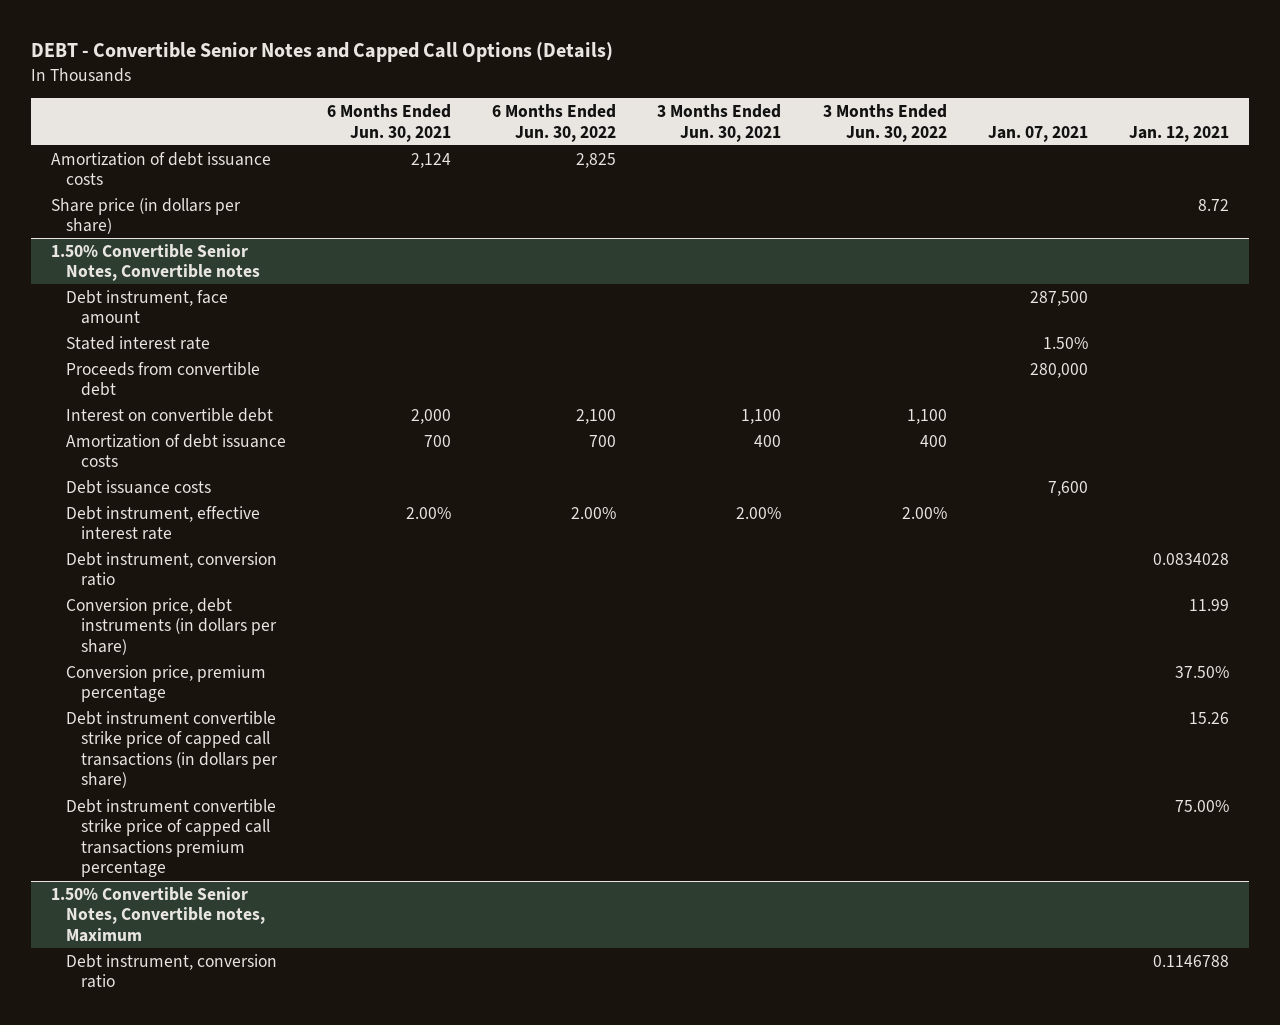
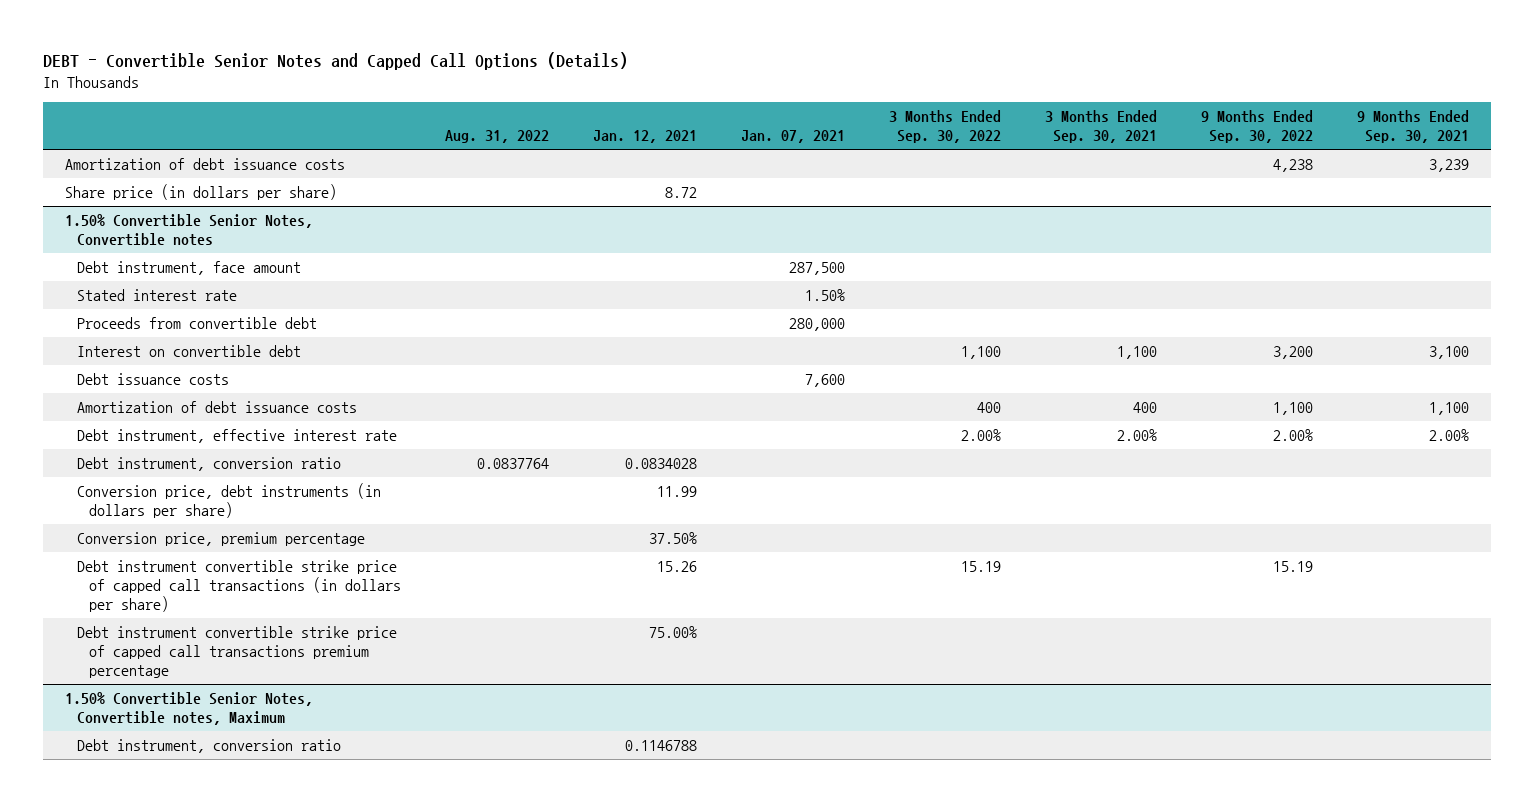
[327,103,452,142] 6 Months Ended Jun. 30, 2021 -> none
[492,103,617,142] 6 Months Ended Jun. 30, 2022 -> none
[657,103,782,142] 3 Months Ended Jun. 30, 2021 -> none
[822,103,947,142] 3 Months Ended Jun. 30, 2022 -> none
none -> [444,130,549,144] Aug. 31, 2022
none -> [888,110,1001,144] 3 Months Ended Sep. 30, 2022
none -> [1044,110,1157,144] 3 Months Ended Sep. 30, 2021
none -> [1200,110,1313,144] 9 Months Ended Sep. 30, 2022
none -> [1356,110,1469,144] 9 Months Ended Sep. 30, 2021
[66,433,287,468] Amortization of debt issuance costs -> [76,400,357,413] Amortization of debt issuance costs

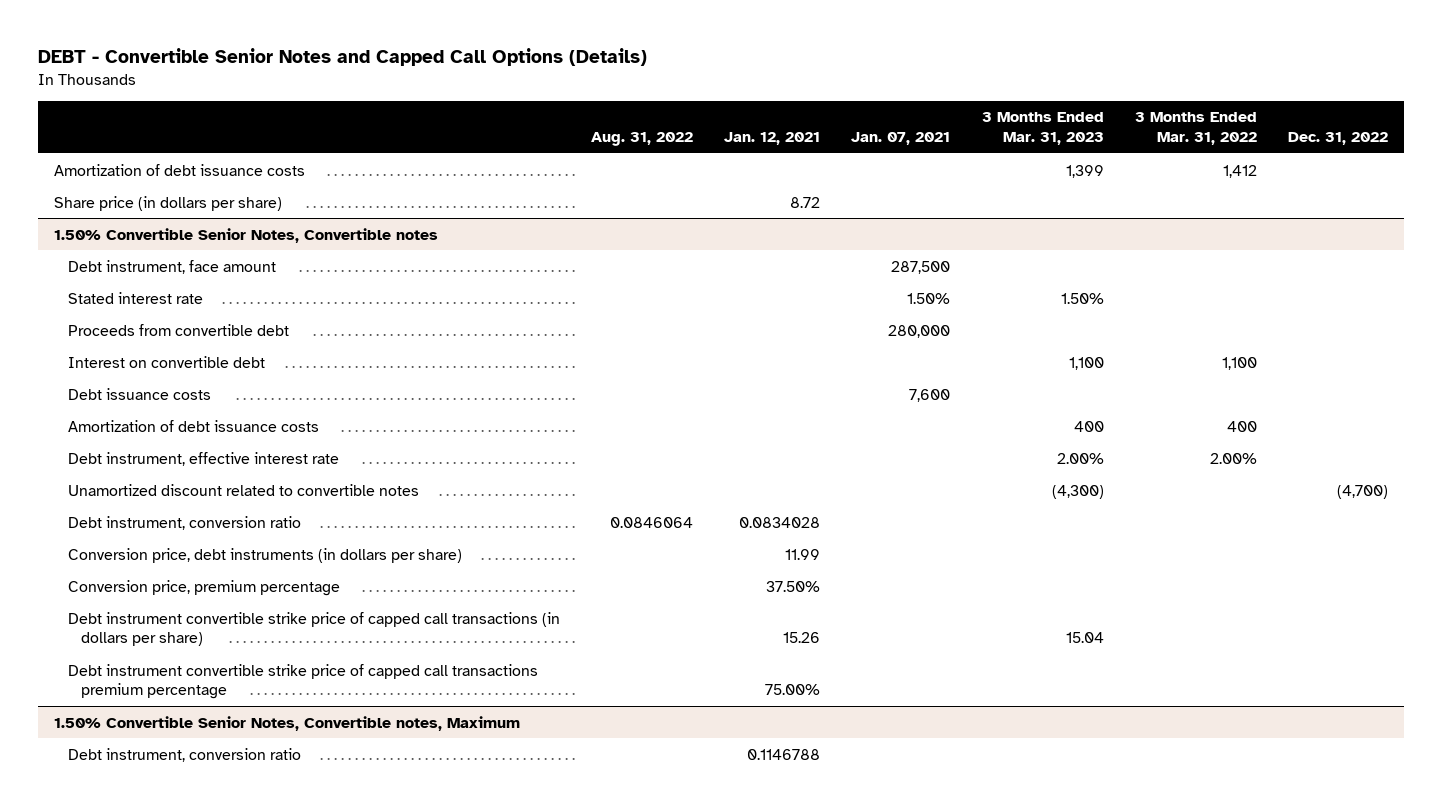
[888,110,1001,144] 3 Months Ended Sep. 30, 2022 -> none
[1044,110,1157,144] 3 Months Ended Sep. 30, 2021 -> none
[1200,110,1313,144] 9 Months Ended Sep. 30, 2022 -> none
[1356,110,1469,144] 9 Months Ended Sep. 30, 2021 -> none
none -> [981,112,1104,146] 3 Months Ended Mar. 31, 2023
none -> [1134,112,1257,146] 3 Months Ended Mar. 31, 2022
none -> [1288,132,1389,146] Dec. 31, 2022
none -> [67,483,419,496] Unamortized discount related to convertible notes
[476,457,549,469] 0.0837764 -> [609,516,693,528] 0.0846064

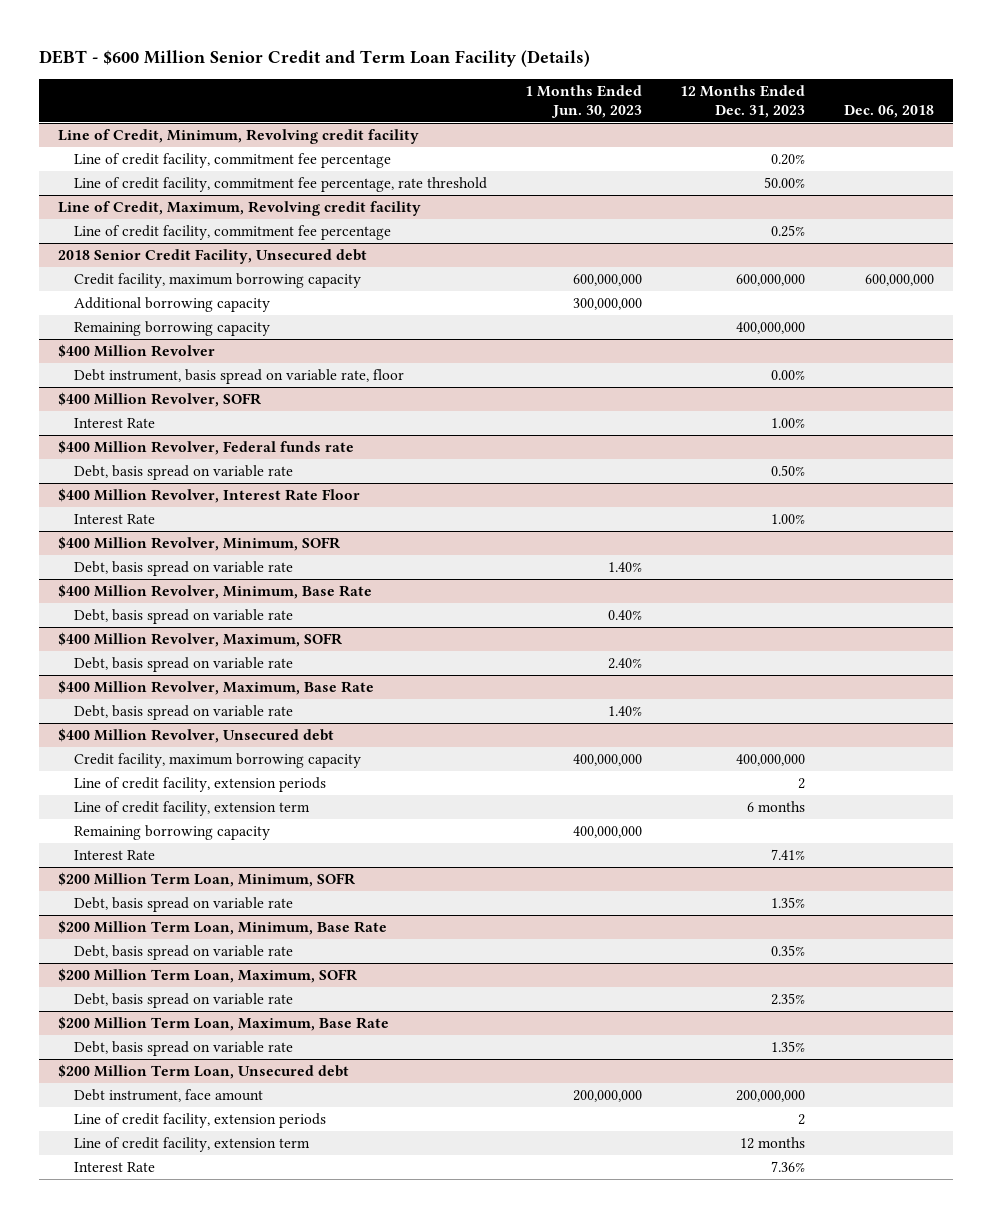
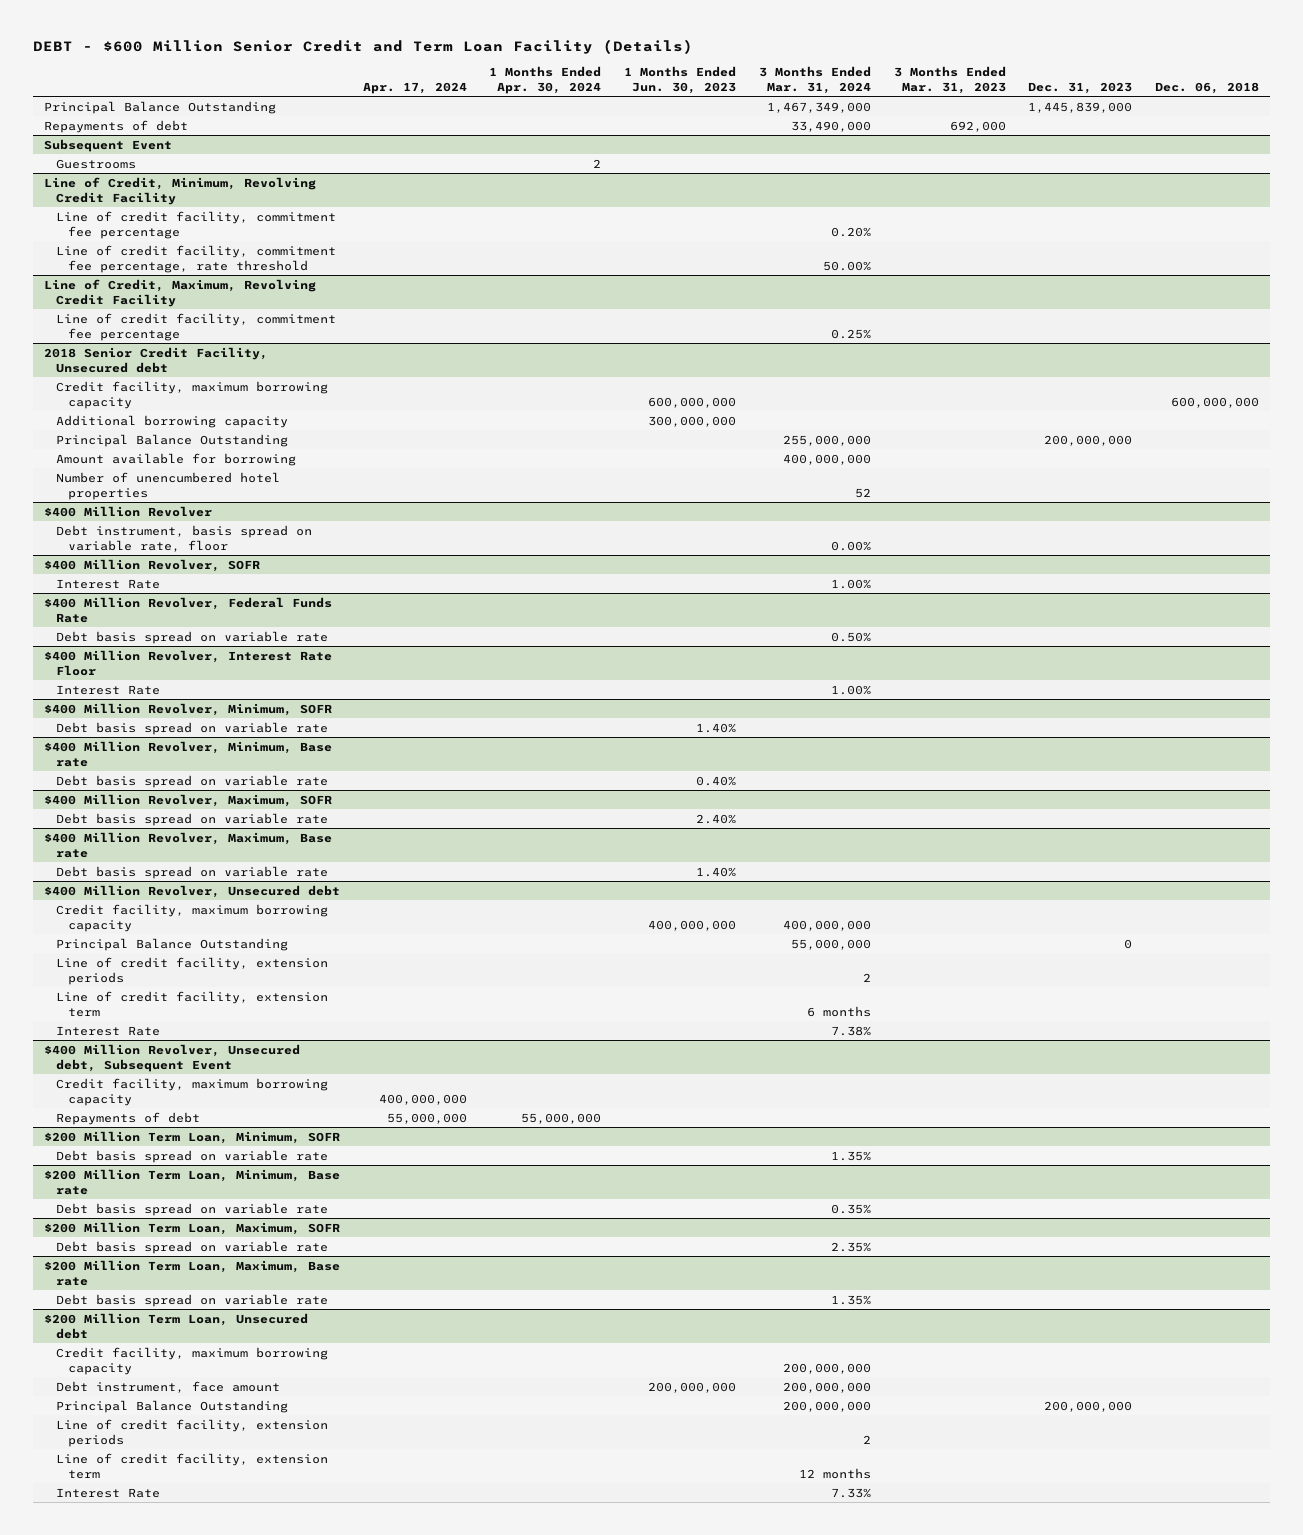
[680,84,806,118] 12 Months Ended Dec. 31, 2023 -> none
none -> [362,81,467,94] Apr. 17, 2024
none -> [489,65,602,94] 1 Months Ended Apr. 30, 2024
none -> [758,65,871,94] 3 Months Ended Mar. 31, 2024
none -> [893,65,1006,94] 3 Months Ended Mar. 31, 2023
none -> [1028,81,1133,94] Dec. 31, 2023
none -> [44,100,277,114] Principal Balance Outstanding
none -> [44,119,189,133] Repayments of debt
none -> [44,138,173,152] Subsequent Event
none -> [55,158,136,169] Guestrooms
[58,128,420,144] Line of Credit, Minimum, Revolving credit facility -> [44,176,317,205] Line of Credit, Minimum, Revolving Credit Facility
[58,200,422,216] Line of Credit, Maximum, Revolving credit facility -> [44,278,317,307] Line of Credit, Maximum, Revolving Credit Facility
none -> [55,433,288,447] Principal Balance Outstanding
[73,320,270,336] Remaining borrowing capacity -> [55,452,296,466] Amount available for borrowing
none -> [55,471,280,500] Number of unencumbered hotel properties
[58,439,355,455] $400 Million Revolver, Federal funds rate -> [44,596,333,623] $400 Million Revolver, Federal Funds Rate
[73,464,293,480] Debt, basis spread on variable rate -> [55,630,328,644] Debt basis spread on variable rate
[73,560,293,576] Debt, basis spread on variable rate -> [55,721,328,735] Debt basis spread on variable rate
[58,583,373,599] $400 Million Revolver, Minimum, Base Rate -> [44,740,333,767] $400 Million Revolver, Minimum, Base rate
[73,608,293,624] Debt, basis spread on variable rate -> [55,774,328,788] Debt basis spread on variable rate
[73,656,293,672] Debt, basis spread on variable rate -> [55,812,328,826] Debt basis spread on variable rate
[58,679,375,695] $400 Million Revolver, Maximum, Base Rate -> [44,831,333,858] $400 Million Revolver, Maximum, Base rate
[73,704,293,720] Debt, basis spread on variable rate -> [55,865,328,879] Debt basis spread on variable rate
none -> [55,937,288,951] Principal Balance Outstanding
[73,824,270,840] Remaining borrowing capacity -> none
none -> [44,1043,301,1072] $400 Million Revolver, Unsecured debt, Subsequent Event
none -> [55,1077,328,1106] Credit facility, maximum borrowing capacity
none -> [55,1111,200,1125] Repayments of debt
[73,896,293,912] Debt, basis spread on variable rate -> [55,1149,328,1163] Debt basis spread on variable rate
[58,919,388,935] $200 Million Term Loan, Minimum, Base Rate -> [44,1168,341,1195] $200 Million Term Loan, Minimum, Base rate
[73,944,293,960] Debt, basis spread on variable rate -> [55,1202,328,1216] Debt basis spread on variable rate
[73,992,293,1008] Debt, basis spread on variable rate -> [55,1240,328,1254] Debt basis spread on variable rate
[58,1015,390,1031] $200 Million Term Loan, Maximum, Base Rate -> [44,1259,341,1286] $200 Million Term Loan, Maximum, Base rate
[73,1040,293,1056] Debt, basis spread on variable rate -> [55,1293,328,1307] Debt basis spread on variable rate
none -> [55,1346,328,1375] Credit facility, maximum borrowing capacity
none -> [55,1399,288,1413] Principal Balance Outstanding

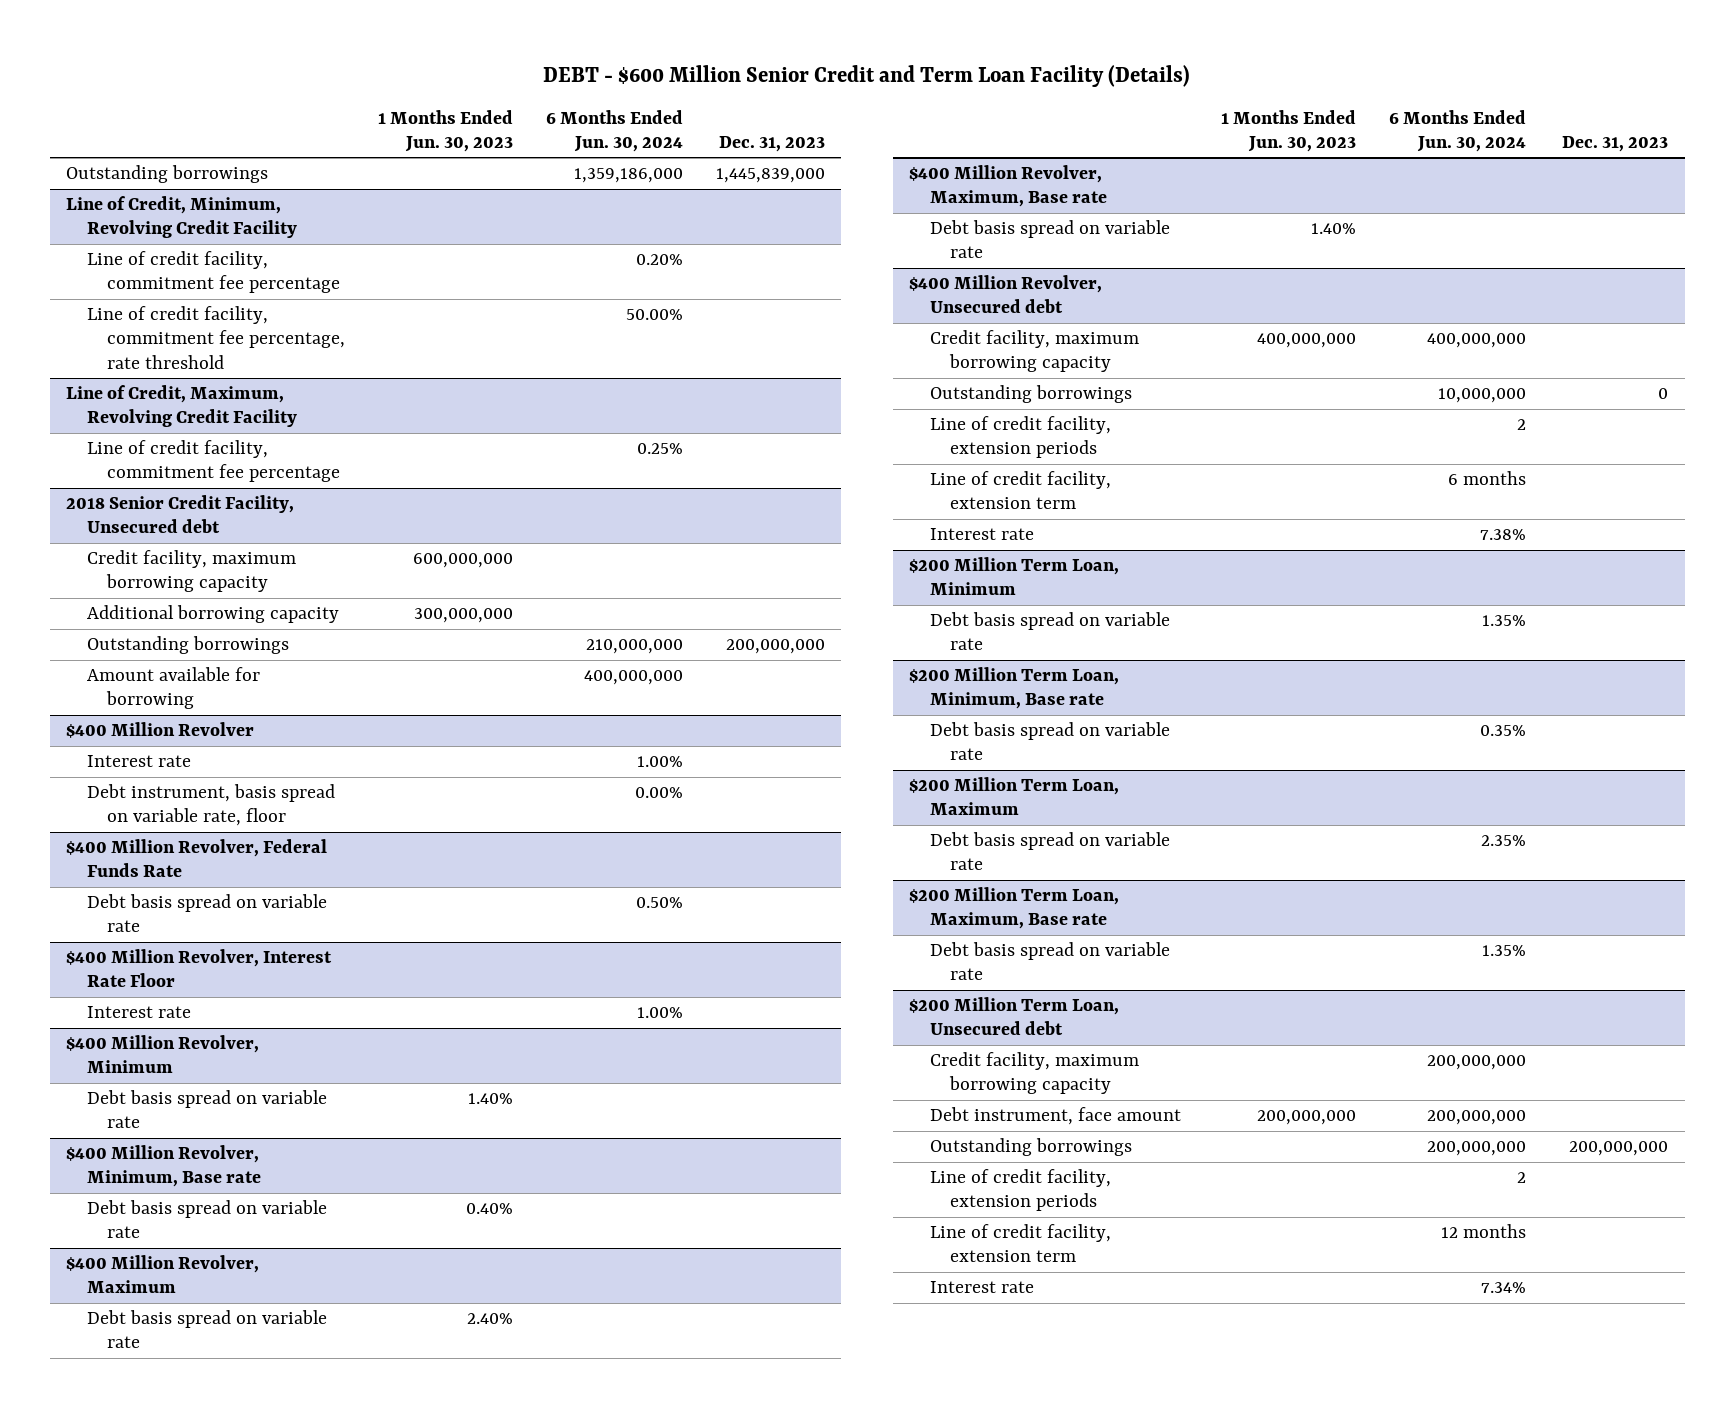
[362,81,467,94] Apr. 17, 2024 -> none
[489,65,602,94] 1 Months Ended Apr. 30, 2024 -> none
[758,65,871,94] 3 Months Ended Mar. 31, 2024 -> none
[893,65,1006,94] 3 Months Ended Mar. 31, 2023 -> none
[1155,81,1260,94] Dec. 06, 2018 -> none
none -> [546,109,684,152] 6 Months Ended Jun. 30, 2024
[44,119,189,133] Repayments of debt -> none
[44,138,173,152] Subsequent Event -> none
[55,158,136,169] Guestrooms -> none
[44,100,277,114] Principal Balance Outstanding -> [66,165,269,184] Outstanding borrowings
[55,433,288,447] Principal Balance Outstanding -> [86,636,289,655] Outstanding borrowings
[55,471,280,500] Number of unencumbered hotel properties -> none
none -> [86,755,191,768] Interest rate
[44,558,261,572] $400 Million Revolver, SOFR -> none
[55,578,160,589] Interest Rate -> none
[55,684,160,695] Interest Rate -> [86,1006,191,1019] Interest rate
[44,702,333,716] $400 Million Revolver, Minimum, SOFR -> [66,1035,260,1074] $400 Million Revolver, Minimum
[44,793,333,807] $400 Million Revolver, Maximum, SOFR -> [66,1255,260,1294] $400 Million Revolver, Maximum
[55,937,288,951] Principal Balance Outstanding -> [929,385,1132,404] Outstanding borrowings
[44,1043,301,1072] $400 Million Revolver, Unsecured debt, Subsequent Event -> none
[55,1077,328,1106] Credit facility, maximum borrowing capacity -> none
[55,1111,200,1125] Repayments of debt -> none
[55,1025,160,1036] Interest Rate -> [929,528,1034,541] Interest rate
[44,1130,341,1144] $200 Million Term Loan, Minimum, SOFR -> [909,557,1120,596] $200 Million Term Loan, Minimum
[44,1221,341,1235] $200 Million Term Loan, Maximum, SOFR -> [909,777,1120,816] $200 Million Term Loan, Maximum
[55,1399,288,1413] Principal Balance Outstanding -> [929,1138,1132,1157] Outstanding borrowings
[55,1487,160,1498] Interest Rate -> [929,1281,1034,1294] Interest rate

